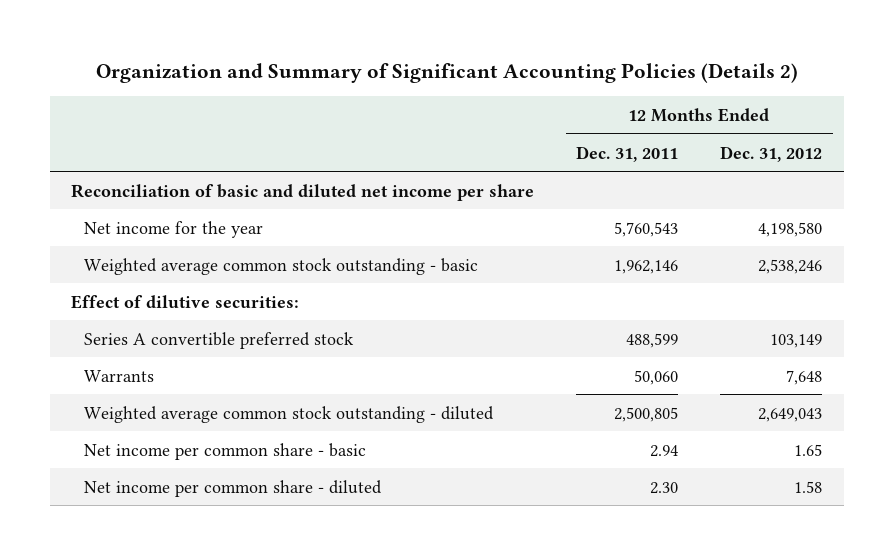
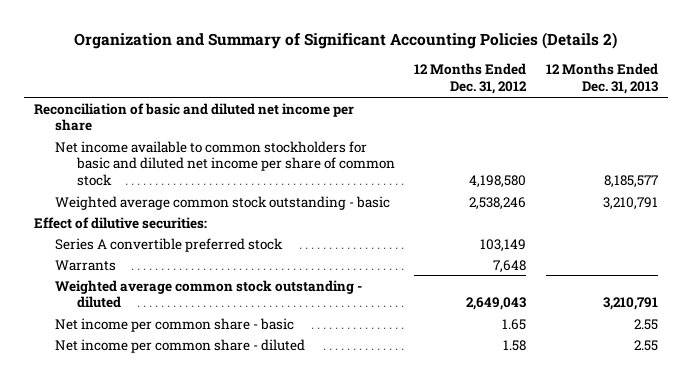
[576,145,679,162] Dec. 31, 2011 -> none
none -> [545,63,658,95] 12 Months Ended Dec. 31, 2013
[84,220,264,238] Net income for the year -> [55,140,395,187] Net income available to common stockholders for basic and diluted net income per share of common stock

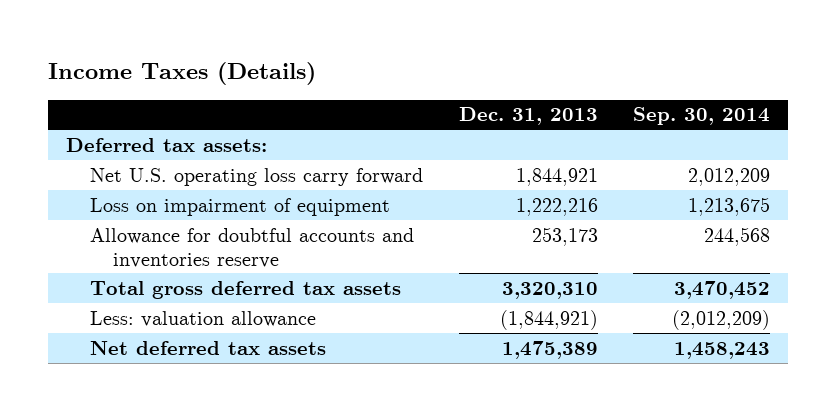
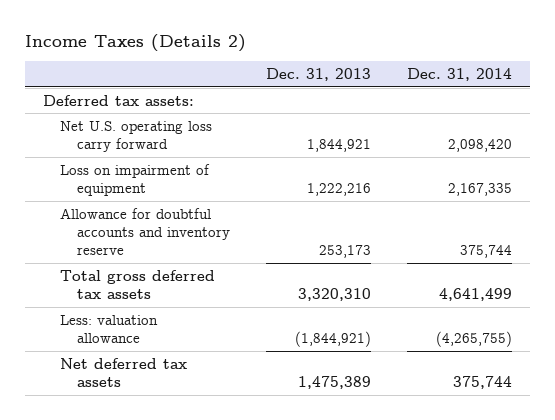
[48,62,317,86] Income Taxes (Details) -> [24,33,246,52] Income Taxes (Details 2)
[633,107,771,126] Sep. 30, 2014 -> none
none -> [407,67,513,81] Dec. 31, 2014
[89,227,414,268] Allowance for doubtful accounts and inventories reserve -> [60,207,231,256] Allowance for doubtful accounts and inventory reserve

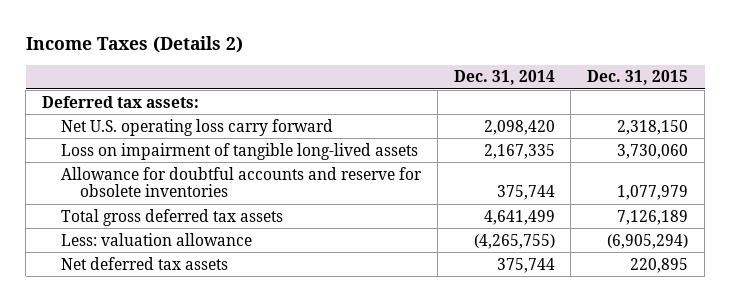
[266,67,372,81] Dec. 31, 2013 -> none
none -> [587,70,689,86] Dec. 31, 2015
[60,163,211,196] Loss on impairment of equipment -> [60,142,418,160] Loss on impairment of tangible long-lived assets
[60,207,231,256] Allowance for doubtful accounts and inventory reserve -> [60,166,422,198] Allowance for doubtful accounts and reserve for obsolete inventories

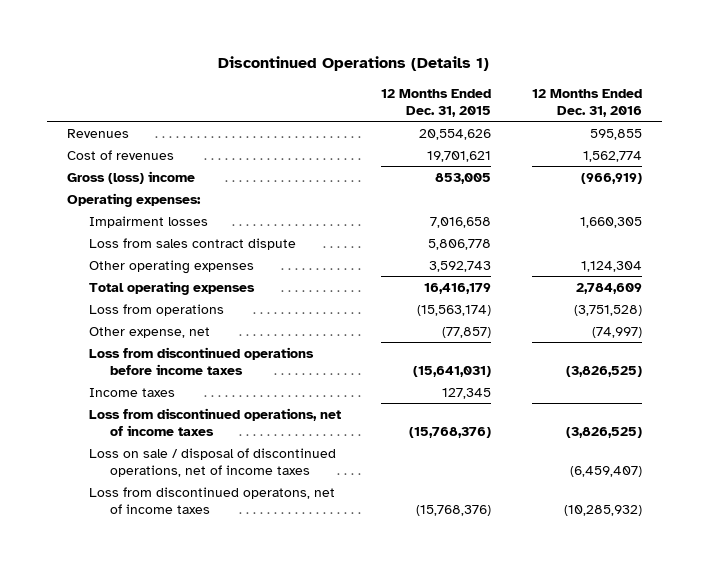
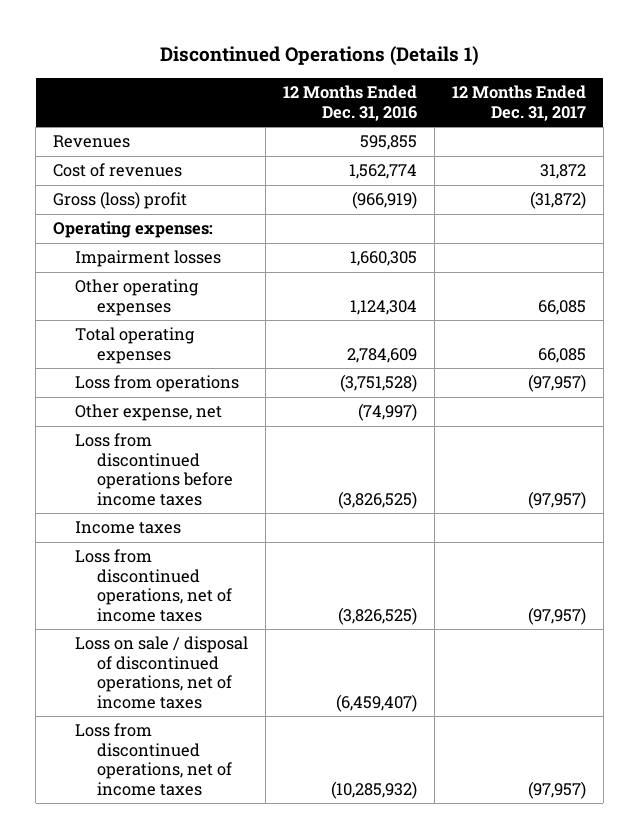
[381,88,492,117] 12 Months Ended Dec. 31, 2015 -> none
none -> [451,85,586,121] 12 Months Ended Dec. 31, 2017
[67,170,196,184] Gross (loss) income -> [53,191,188,210] Gross (loss) profit
[88,237,296,250] Loss from sales contract dispute -> none
[88,486,335,514] Loss from discontinued operatons, net of income taxes -> [75,723,232,796] Loss from discontinued operations, net of income taxes

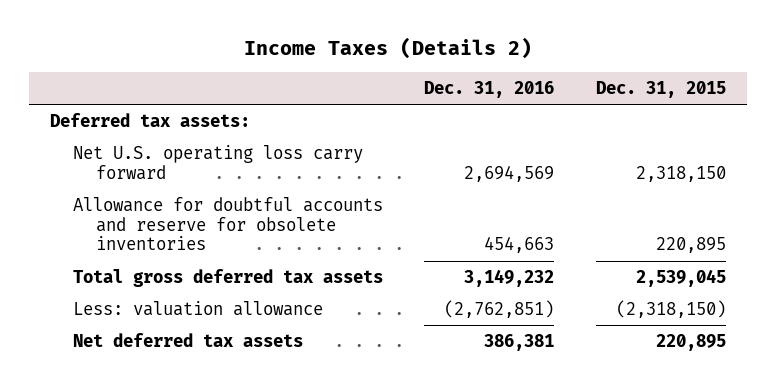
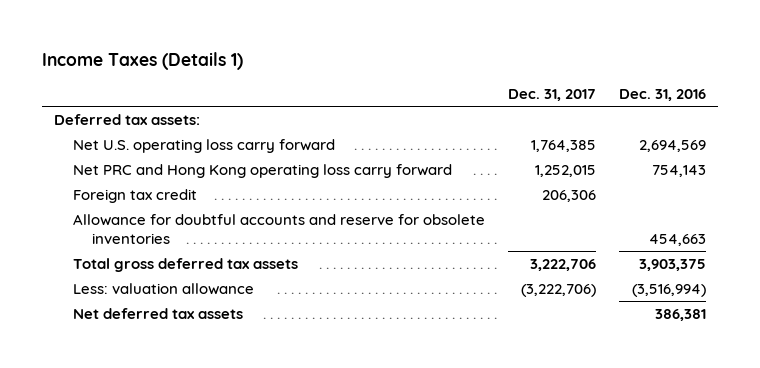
[243,37,532,60] Income Taxes (Details 2) -> [42,51,244,70] Income Taxes (Details 1)
[595,80,726,98] Dec. 31, 2015 -> none
none -> [508,89,597,102] Dec. 31, 2017
none -> [72,164,452,179] Net PRC and Hong Kong operating loss carry forward
none -> [72,189,197,204] Foreign tax credit
[464,268,555,287] 3,149,232 -> [639,259,707,272] 3,903,375
[444,299,555,318] (2,762,851) -> [632,284,707,298] (3,516,994)

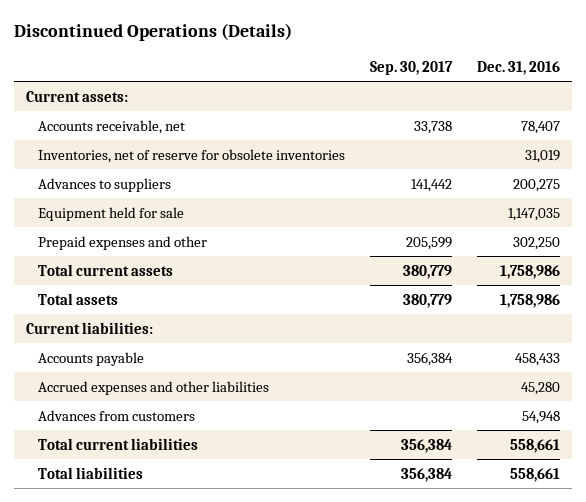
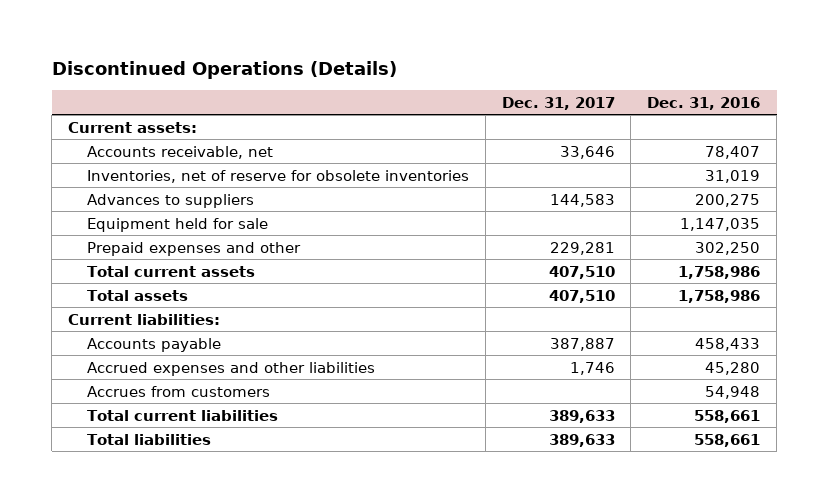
[369,60,453,75] Sep. 30, 2017 -> none
none -> [501,96,615,110] Dec. 31, 2017
[38,409,196,421] Advances from customers -> [86,385,270,397] Accrues from customers

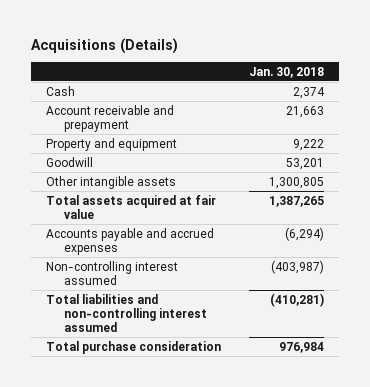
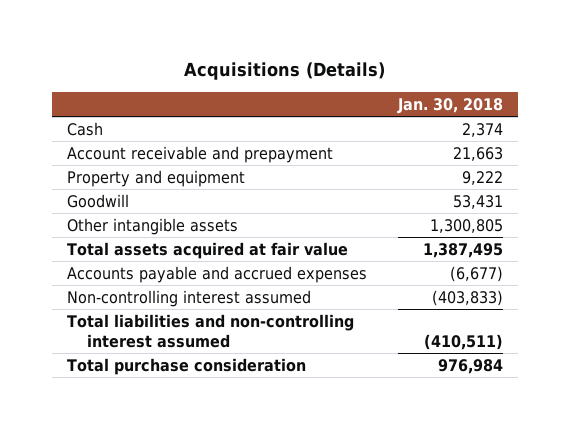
[286,157,325,170] 53,201 -> [452,194,503,209] 53,431
[269,195,325,207] 1,387,265 -> [422,242,503,258] 1,387,495
[285,226,325,241] (6,294) -> [449,265,503,282] (6,677)
[271,259,325,274] (403,987) -> [431,289,503,306] (403,833)
[270,292,325,307] (410,281) -> [423,333,503,350] (410,511)

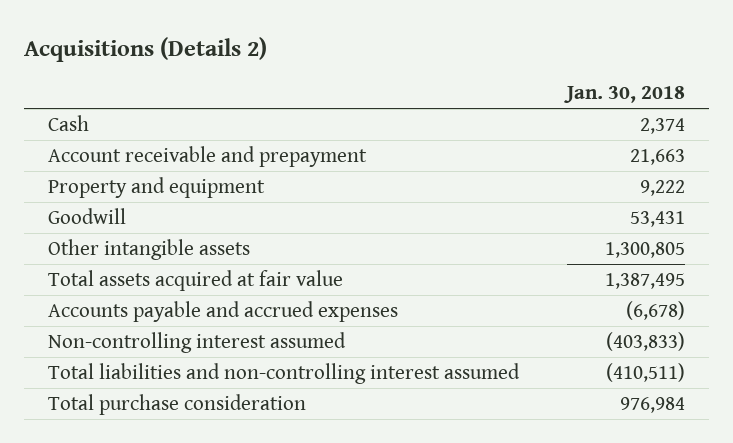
[184,62,386,81] Acquisitions (Details) -> [24,37,268,63] Acquisitions (Details 2)
[449,265,503,282] (6,677) -> [625,301,685,321] (6,678)

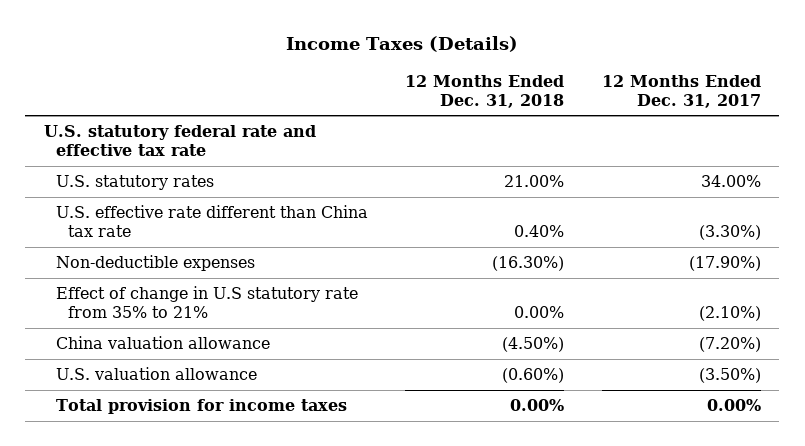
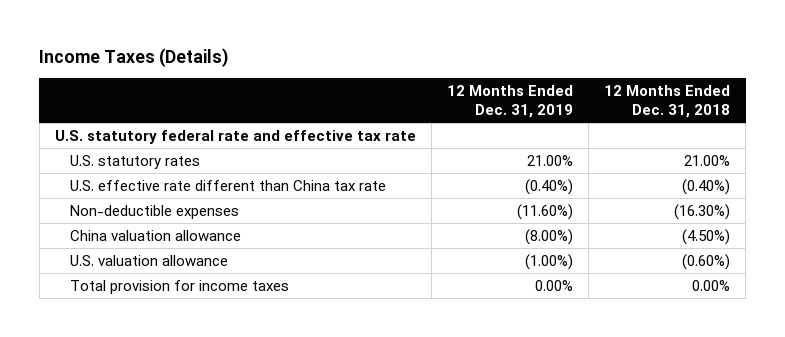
[601,75,761,108] 12 Months Ended Dec. 31, 2017 -> none
none -> [446,85,573,119] 12 Months Ended Dec. 31, 2019
[514,224,565,237] 0.40% -> [681,178,730,195] (0.40%)
[56,286,359,318] Effect of change in U.S statutory rate from 35% to 21% -> none

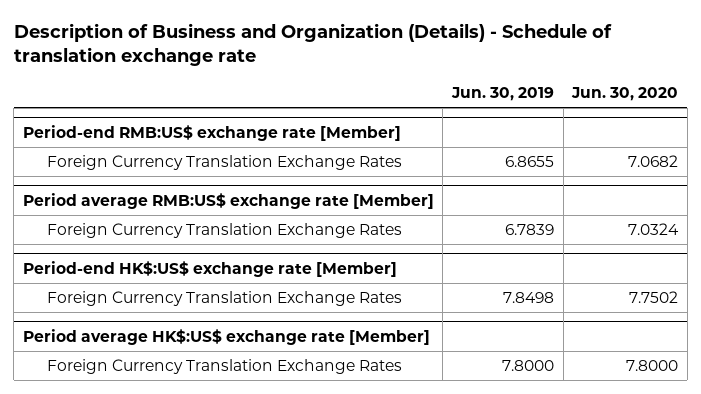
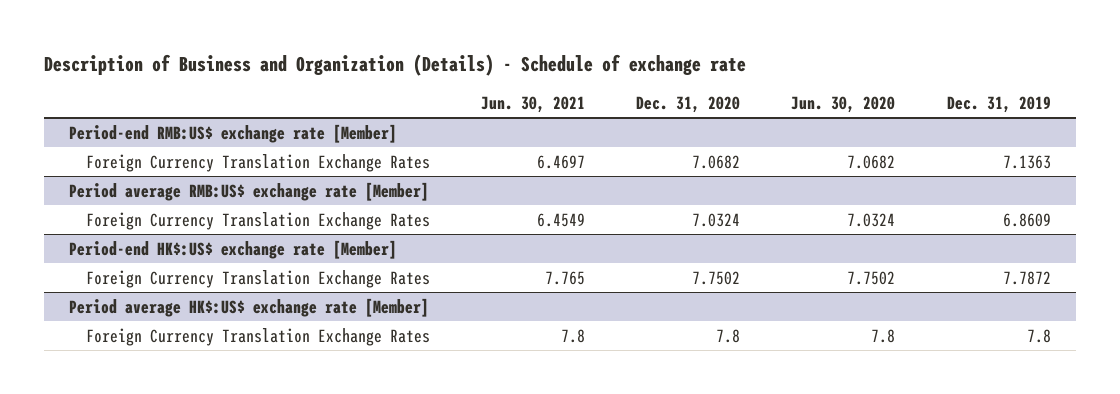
[13,23,612,67] Description of Business and Organization (Details) - Schedule of translation exchange rate -> [43,54,746,77] Description of Business and Organization (Details) - Schedule of exchange rate
[451,87,555,102] Jun. 30, 2019 -> none
none -> [480,96,585,114] Jun. 30, 2021
none -> [636,96,741,114] Dec. 31, 2020
none -> [946,96,1051,114] Dec. 31, 2019
[626,360,679,372] 7.8000 -> [871,328,896,343] 7.8

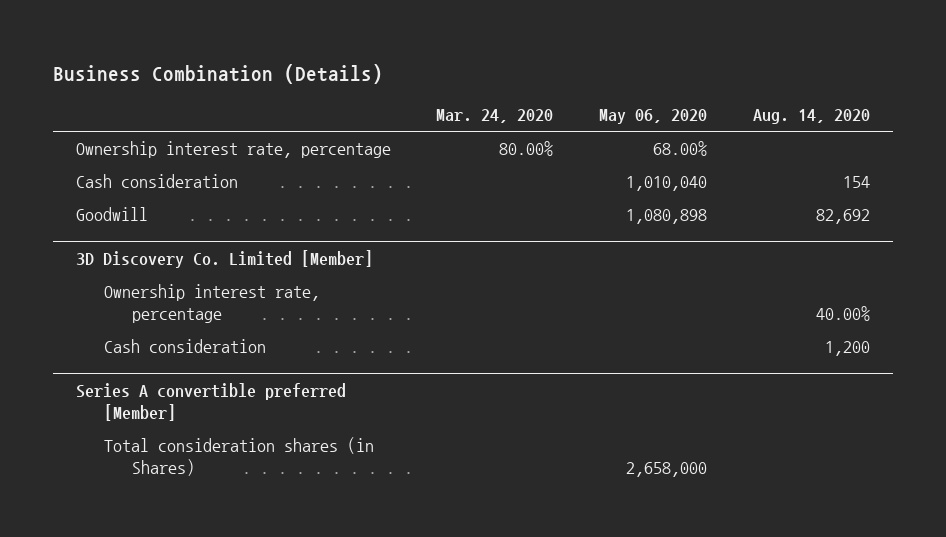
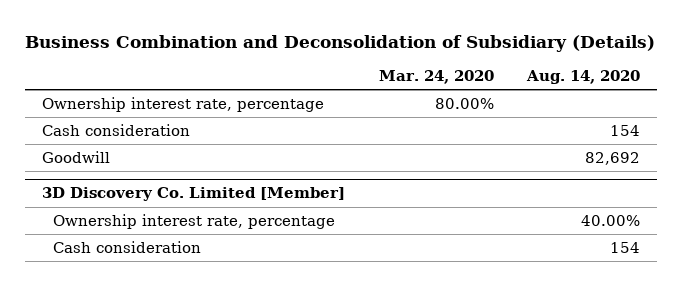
[52,64,383,85] Business Combination (Details) -> [24,34,655,52] Business Combination and Deconsolidation of Subsidiary (Details)
[599,109,708,125] May 06, 2020 -> none
[75,383,346,422] Series A convertible preferred [Member] -> none
[103,437,374,477] Total consideration shares (in Shares) -> none
[825,341,871,357] 1,200 -> [610,241,641,253] 154

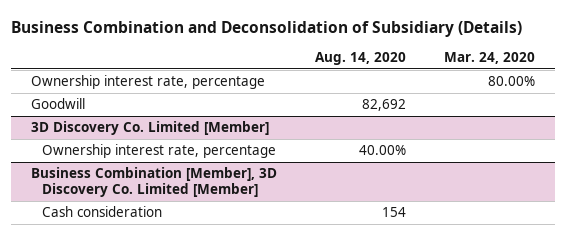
[41,123,190,136] Cash consideration -> none
none -> [30,167,277,198] Business Combination [Member], 3D Discovery Co. Limited [Member]

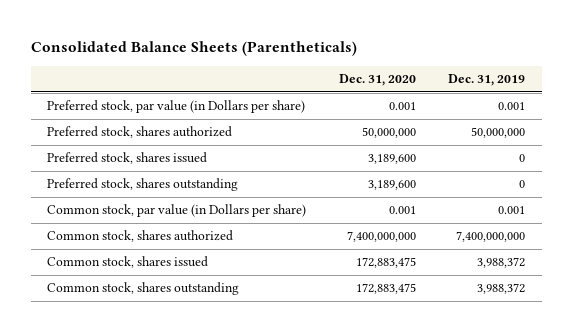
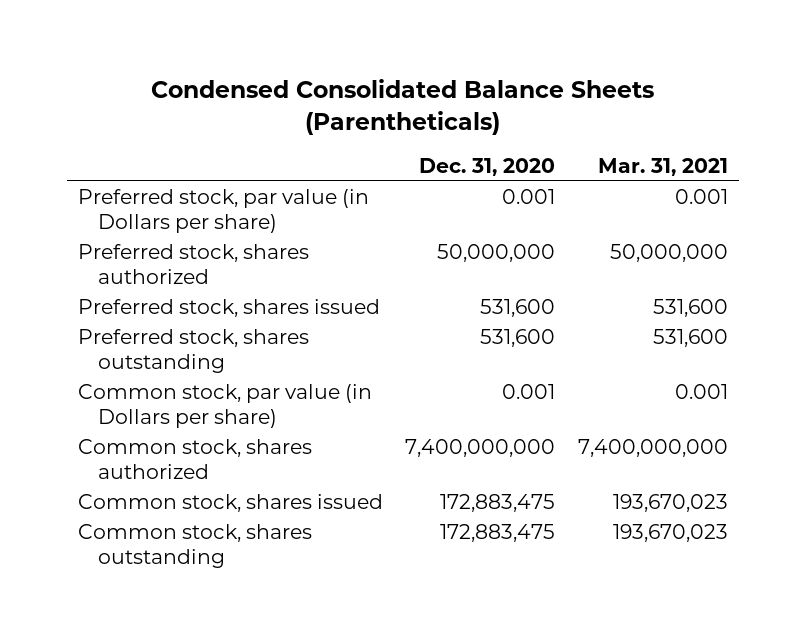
[31,41,358,57] Consolidated Balance Sheets (Parentheticals) -> [150,79,654,135] Condensed Consolidated Balance Sheets (Parentheticals)
[448,74,526,87] Dec. 31, 2019 -> none
none -> [597,157,728,176] Mar. 31, 2021
[367,154,416,165] 3,189,600 -> [480,299,556,318] 531,600
[367,180,416,191] 3,189,600 -> [480,329,556,348] 531,600

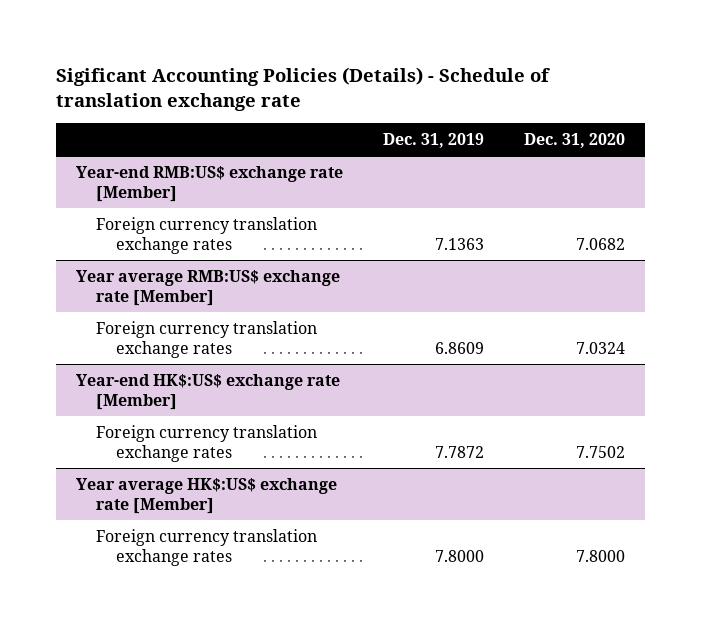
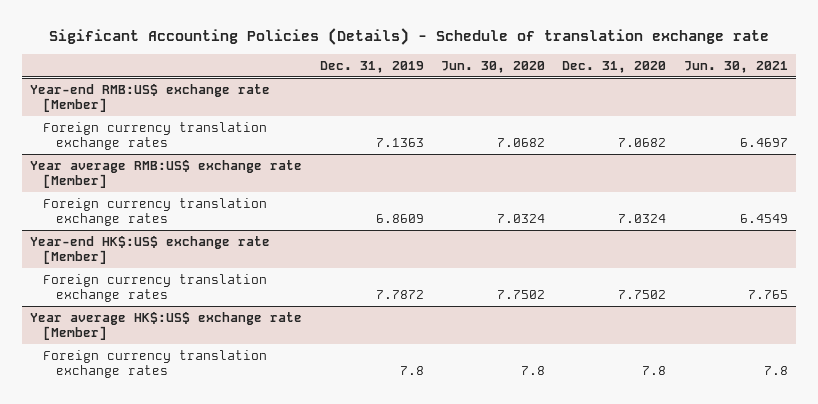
none -> [440,61,545,74] Jun. 30, 2020
none -> [683,61,788,74] Jun. 30, 2021
[435,550,485,563] 7.8000 -> [399,366,424,376] 7.8
[575,550,625,563] 7.8000 -> [642,366,667,376] 7.8

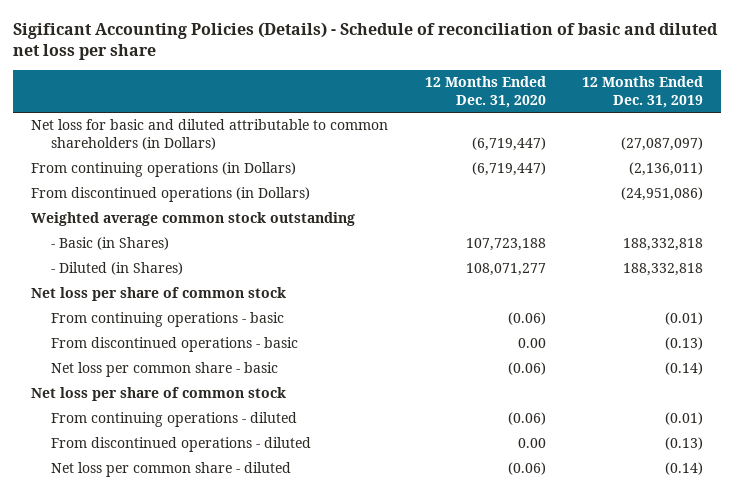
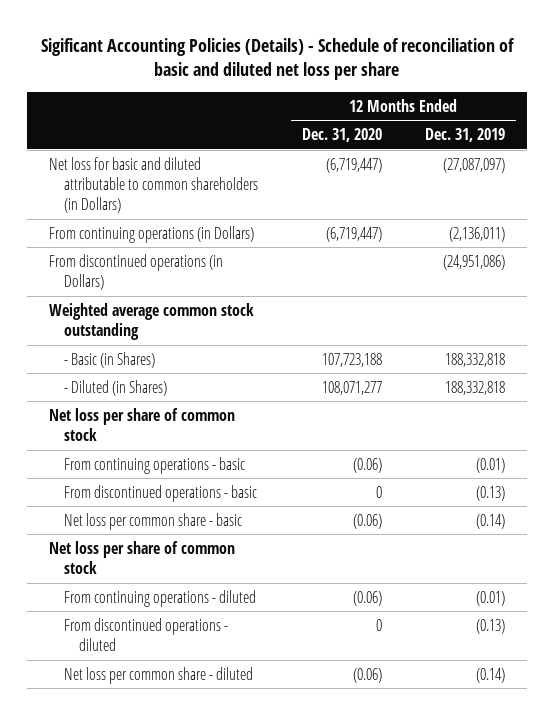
[517,338,546,349] 0.00 -> [375,485,382,498] 0
[517,438,546,449] 0.00 -> [375,618,382,631] 0

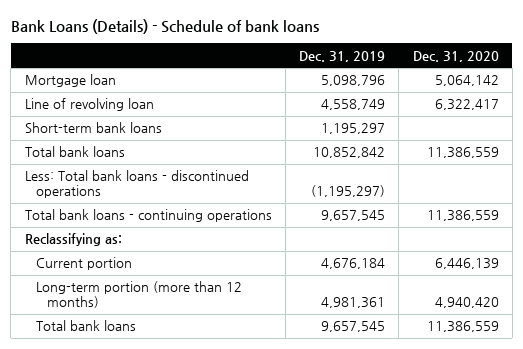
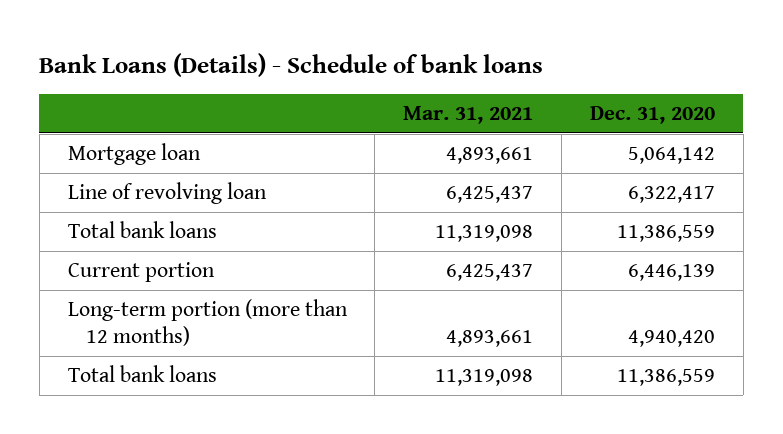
[299,50,386,62] Dec. 31, 2019 -> none
none -> [403,106,534,125] Mar. 31, 2021
[24,122,162,134] Short-term bank loans -> none
[24,170,249,199] Less: Total bank loans - discontinued operations -> none
[24,209,272,223] Total bank loans - continuing operations -> none
[24,233,122,247] Reclassifying as: -> none

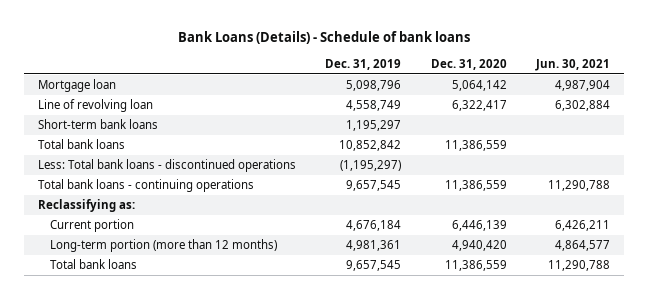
[403,106,534,125] Mar. 31, 2021 -> none
none -> [325,58,402,70] Dec. 31, 2019
none -> [534,58,610,71] Jun. 30, 2021
none -> [38,119,159,130] Short-term bank loans
none -> [38,159,297,173] Less: Total bank loans - discontinued operations
none -> [38,179,255,193] Total bank loans - continuing operations
none -> [38,199,136,213] Reclassifying as:

